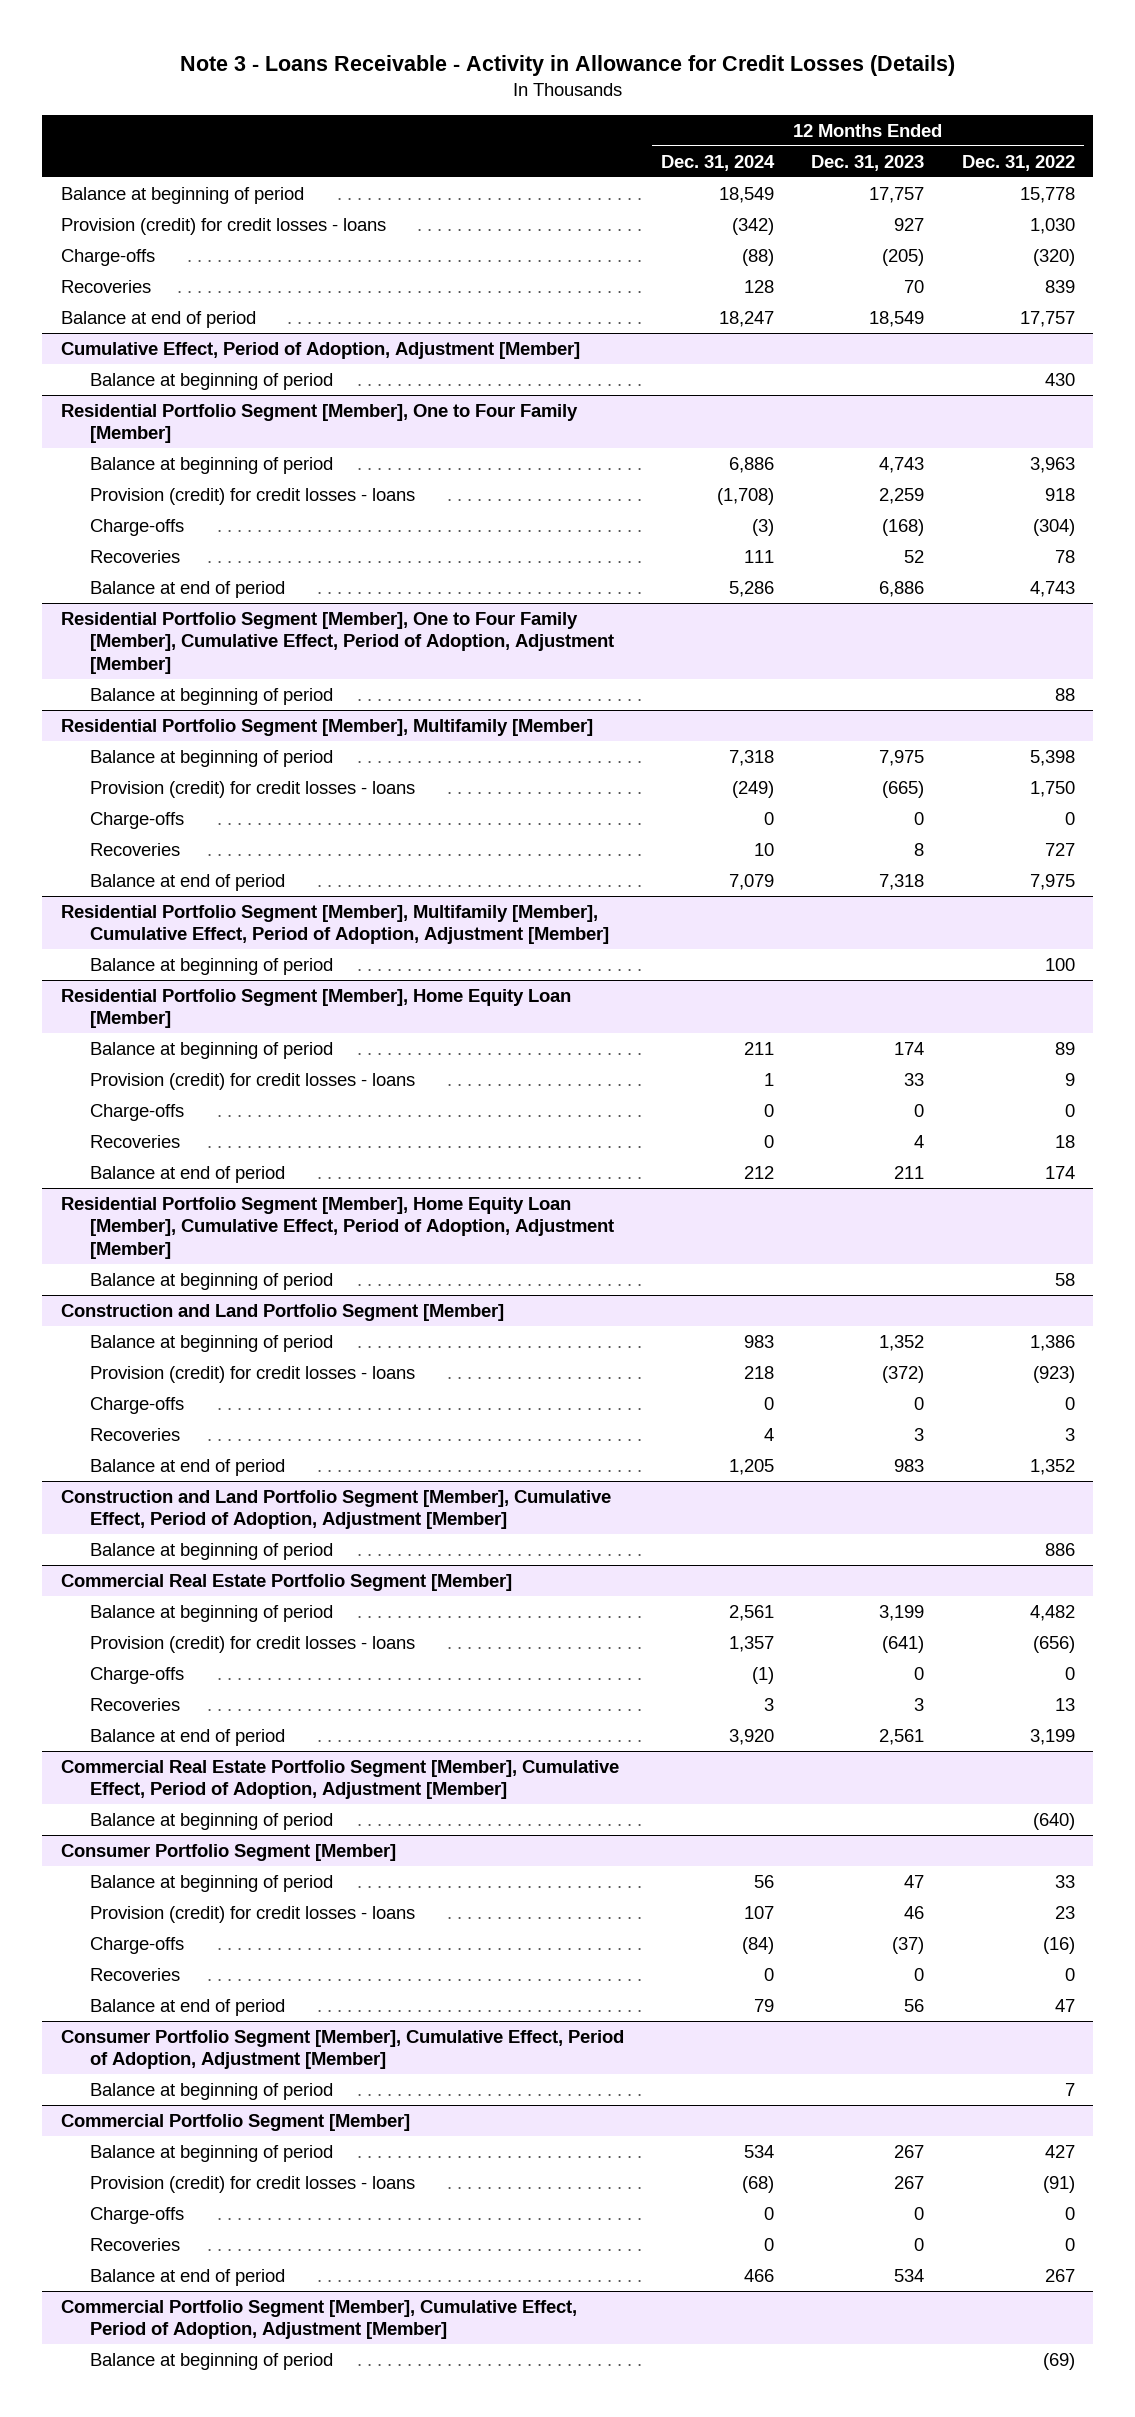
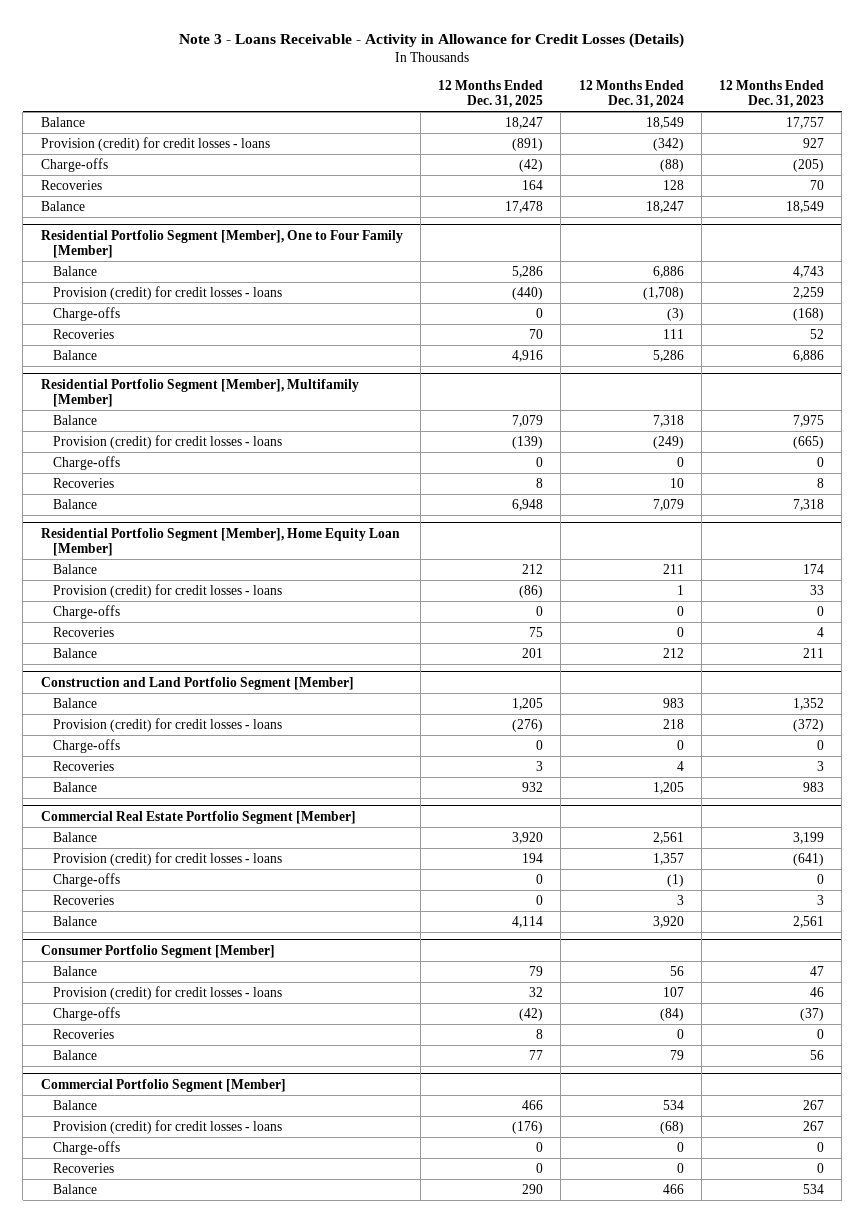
[961,154,1075,171] Dec. 31, 2022 -> none
none -> [438,79,544,109] 12 Months Ended Dec. 31, 2025
[60,186,304,204] Balance at beginning of period -> [40,116,85,127] Balance
[60,341,580,359] Cumulative Effect, Period of Adoption, Adjustment [Member] -> none
[90,372,334,390] Balance at beginning of period -> none
[60,310,256,328] Balance at end of period -> [40,200,85,211] Balance
[90,456,334,474] Balance at beginning of period -> [53,265,98,276] Balance
[60,611,615,674] Residential Portfolio Segment [Member], One to Four Family [Member], Cumulative Effect, Period of Adoption, Adjustment [Member] -> none
[90,687,334,705] Balance at beginning of period -> none
[90,580,286,598] Balance at end of period -> [53,349,98,360] Balance
[90,749,334,767] Balance at beginning of period -> [53,414,98,425] Balance
[60,904,610,945] Residential Portfolio Segment [Member], Multifamily [Member], Cumulative Effect, Period of Adoption, Adjustment [Member] -> none
[90,957,334,975] Balance at beginning of period -> none
[90,873,286,891] Balance at end of period -> [53,498,98,509] Balance
[90,1041,334,1059] Balance at beginning of period -> [53,563,98,574] Balance
[60,1196,615,1259] Residential Portfolio Segment [Member], Home Equity Loan [Member], Cumulative Effect, Period of Adoption, Adjustment [Member] -> none
[90,1272,334,1290] Balance at beginning of period -> none
[90,1165,286,1183] Balance at end of period -> [53,647,98,658] Balance
[90,1334,334,1352] Balance at beginning of period -> [53,697,98,708] Balance
[60,1489,611,1530] Construction and Land Portfolio Segment [Member], Cumulative Effect, Period of Adoption, Adjustment [Member] -> none
[90,1542,334,1560] Balance at beginning of period -> none
[90,1458,286,1476] Balance at end of period -> [53,781,98,792] Balance
[90,1604,334,1622] Balance at beginning of period -> [53,831,98,842] Balance
[60,1759,619,1800] Commercial Real Estate Portfolio Segment [Member], Cumulative Effect, Period of Adoption, Adjustment [Member] -> none
[90,1812,334,1830] Balance at beginning of period -> none
[90,1728,286,1746] Balance at end of period -> [53,915,98,926] Balance
[90,1874,334,1892] Balance at beginning of period -> [53,965,98,976] Balance
[60,2029,624,2070] Consumer Portfolio Segment [Member], Cumulative Effect, Period of Adoption, Adjustment [Member] -> none
[90,2082,334,2100] Balance at beginning of period -> none
[90,1998,286,2016] Balance at end of period -> [53,1049,98,1060] Balance
[90,2144,334,2162] Balance at beginning of period -> [53,1099,98,1110] Balance
[60,2299,577,2340] Commercial Portfolio Segment [Member], Cumulative Effect, Period of Adoption, Adjustment [Member] -> none
[90,2352,334,2370] Balance at beginning of period -> none
[90,2268,286,2286] Balance at end of period -> [53,1183,98,1194] Balance

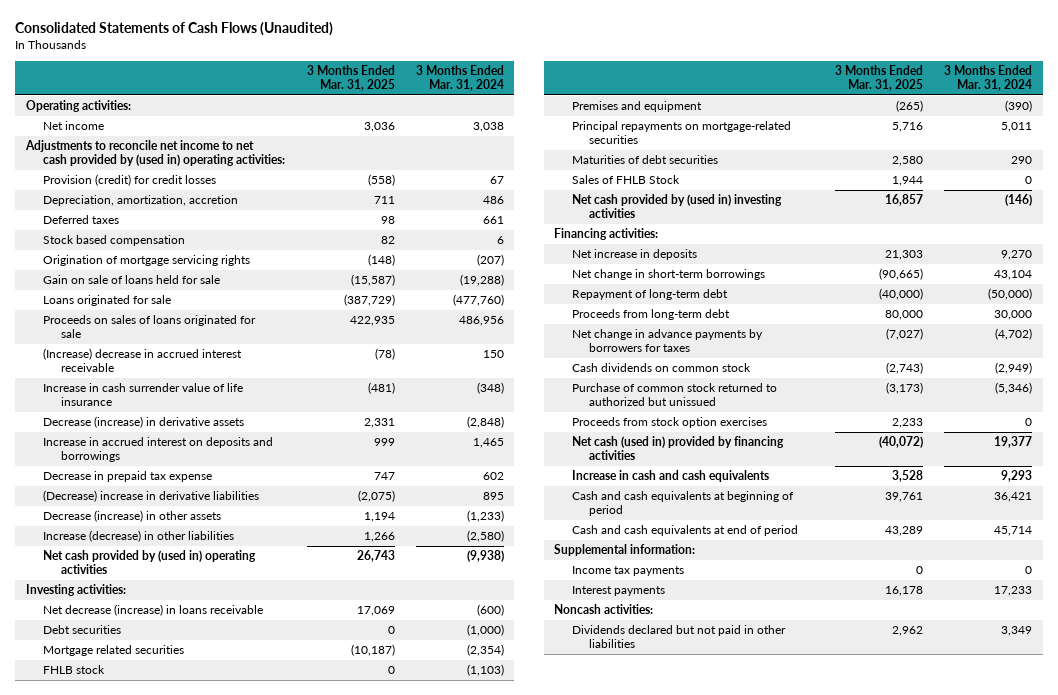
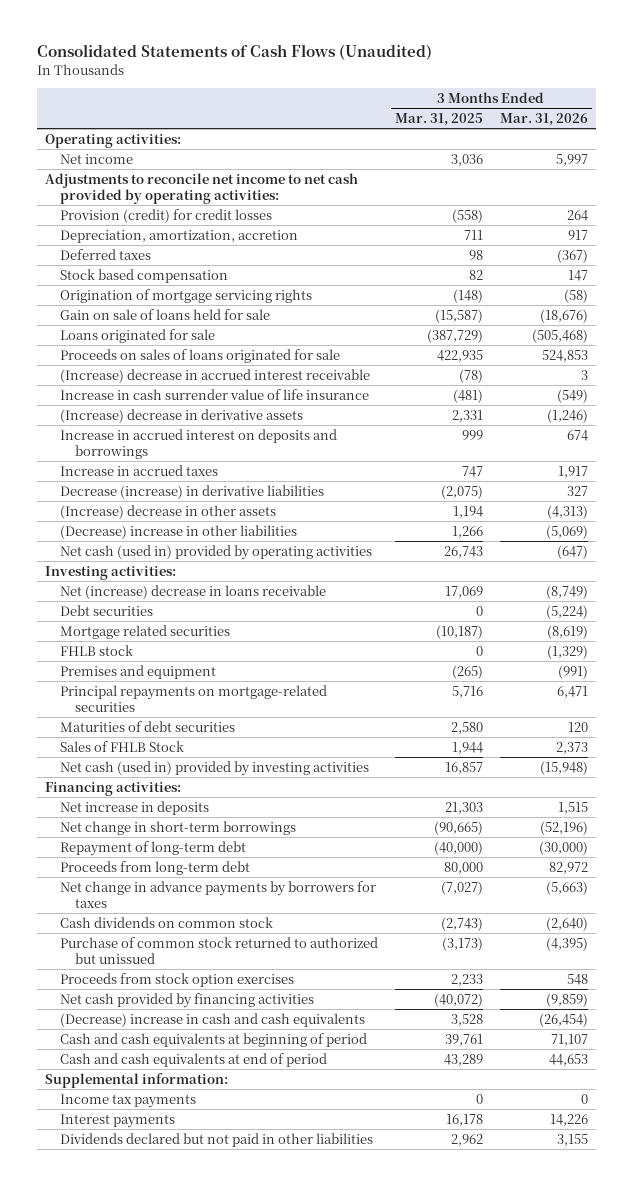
[415,65,504,92] 3 Months Ended Mar. 31, 2024 -> none
none -> [499,112,588,126] Mar. 31, 2026
[24,140,286,167] Adjustments to reconcile net income to net cash provided by (used in) operating activities: -> [45,172,359,204] Adjustments to reconcile net income to net cash provided by operating activities:
[43,416,245,429] Decrease (increase) in derivative assets -> [60,408,304,423] (Increase) decrease in derivative assets
[43,471,213,483] Decrease in prepaid tax expense -> [60,464,219,476] Increase in accrued taxes
[43,490,260,503] (Decrease) increase in derivative liabilities -> [60,484,325,499] Decrease (increase) in derivative liabilities
[43,510,222,523] Decrease (increase) in other assets -> [60,504,277,519] (Increase) decrease in other assets
[43,530,235,543] Increase (decrease) in other liabilities -> [60,524,298,539] (Decrease) increase in other liabilities
[43,550,257,575] Net cash provided by (used in) operating activities -> [60,544,373,560] Net cash (used in) provided by operating activities
[43,604,264,617] Net decrease (increase) in loans receivable -> [60,584,327,599] Net (increase) decrease in loans receivable
[571,194,782,219] Net cash provided by (used in) investing activities -> [60,760,370,776] Net cash (used in) provided by investing activities
[571,436,784,461] Net cash (used in) provided by financing activities -> [60,992,315,1008] Net cash provided by financing activities
[571,470,769,483] Increase in cash and cash equivalents -> [60,1012,366,1027] (Decrease) increase in cash and cash equivalents
[554,604,654,615] Noncash activities: -> none

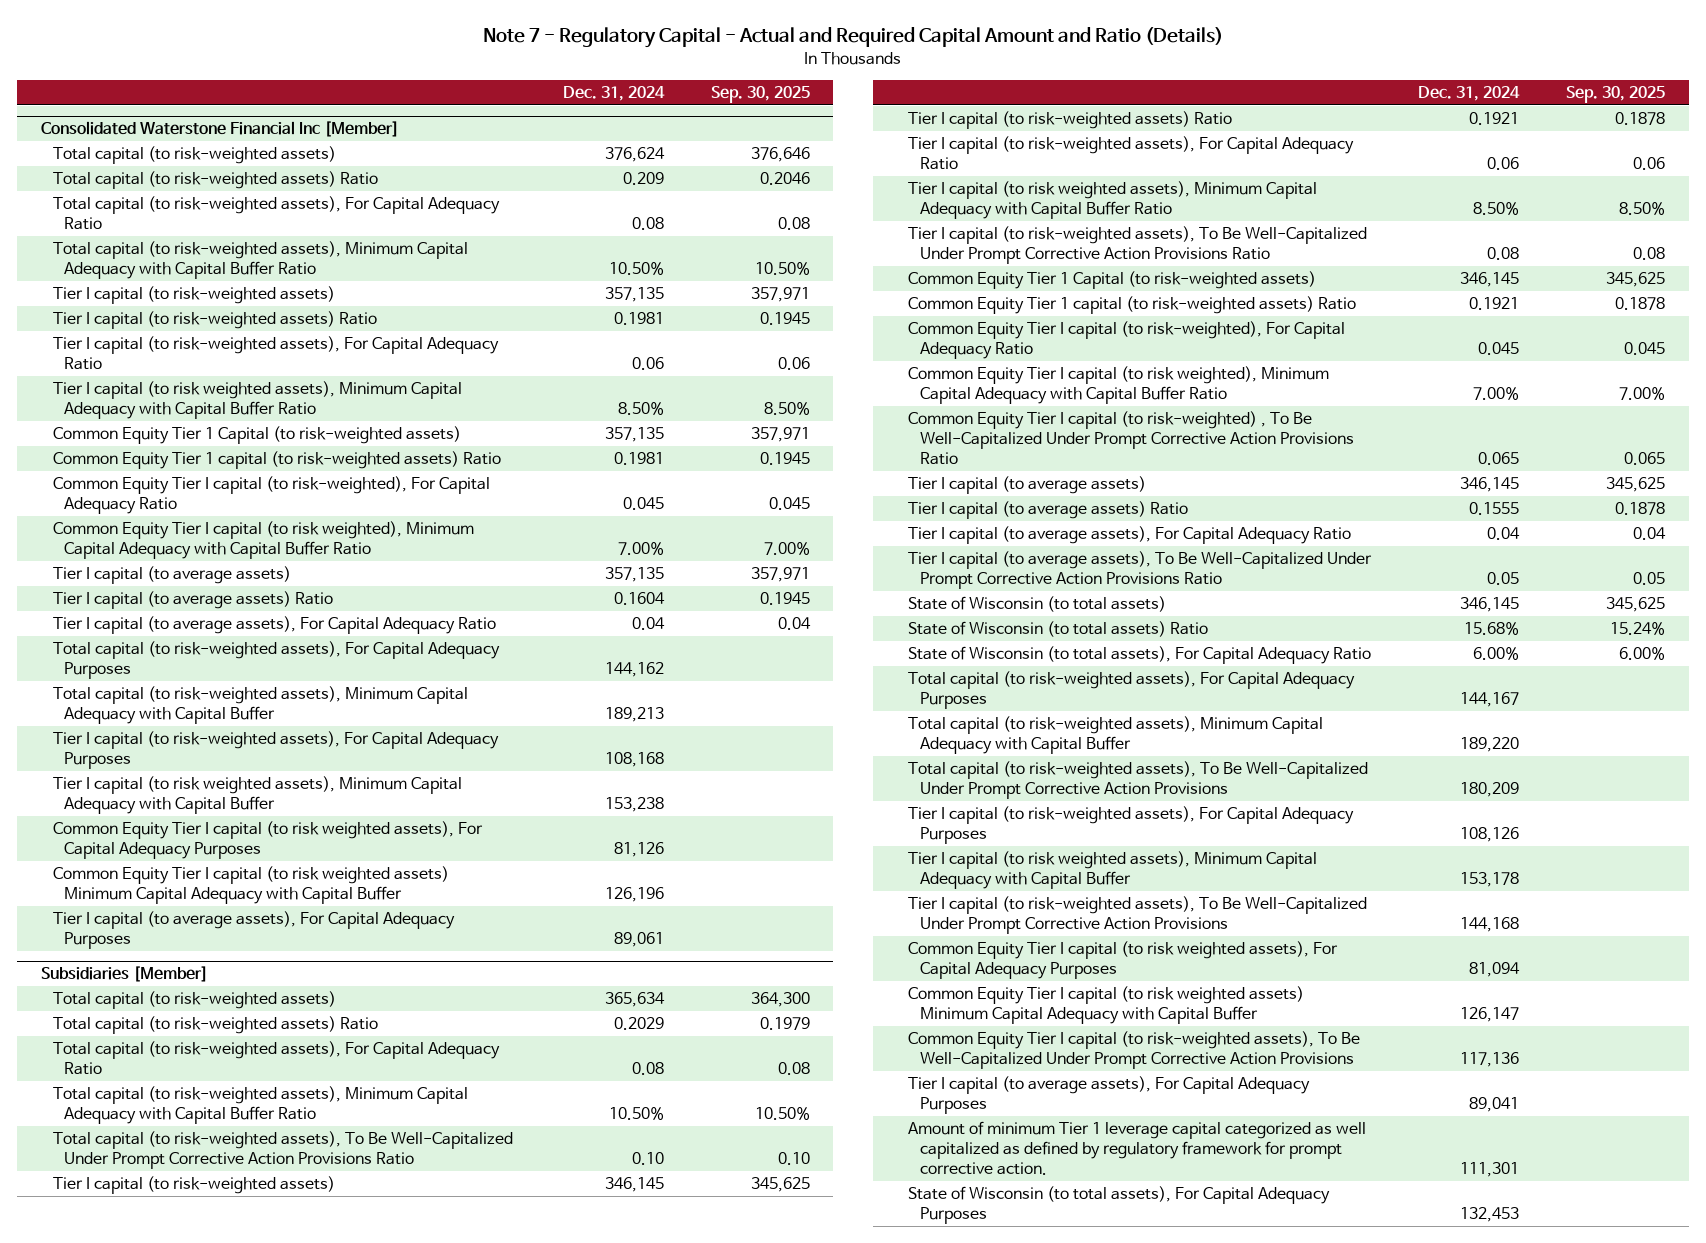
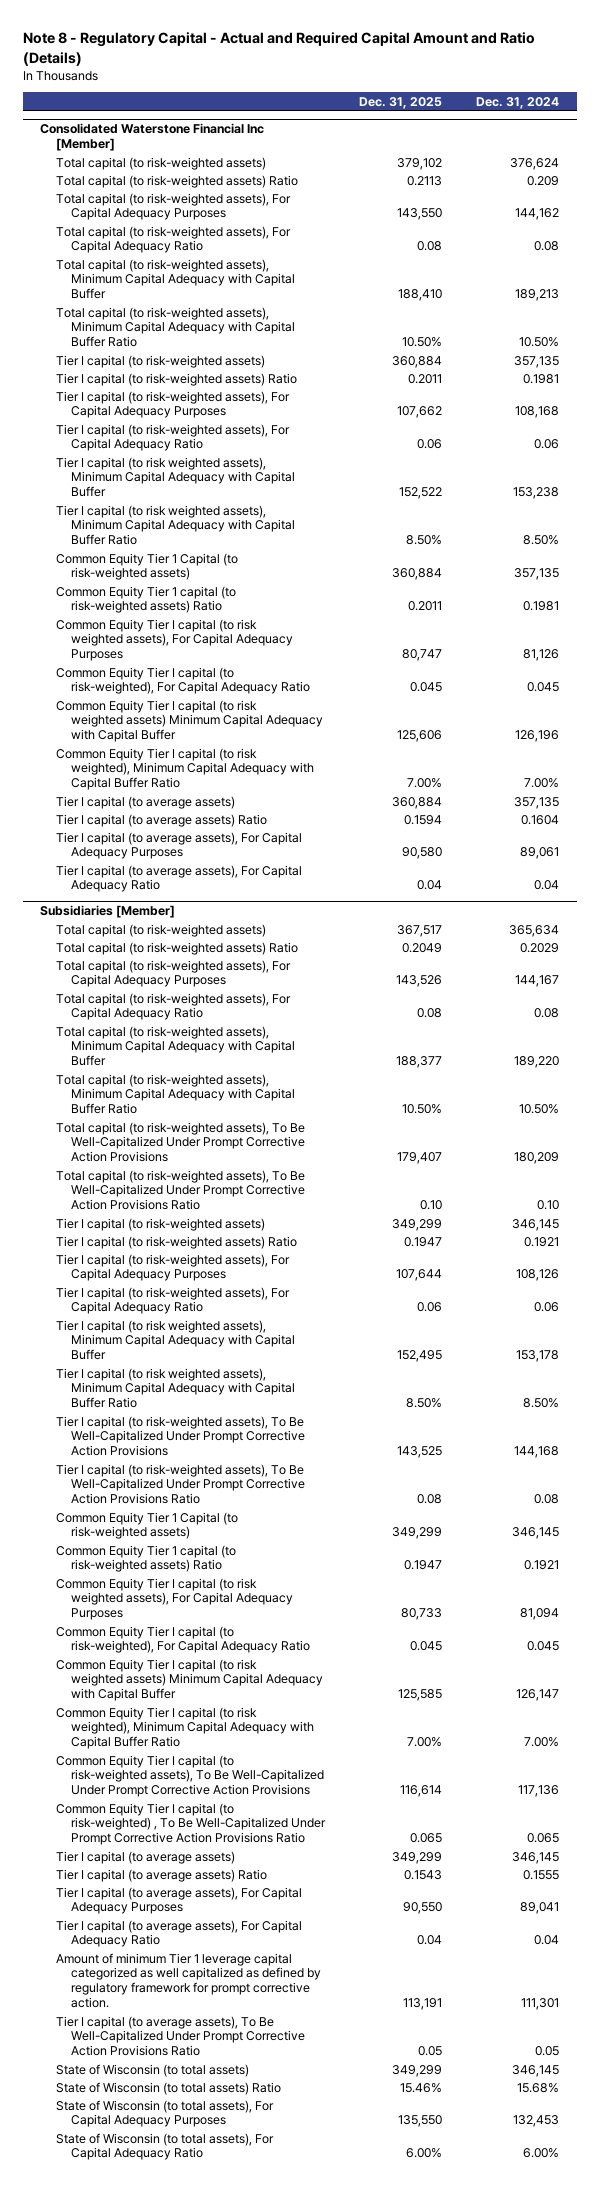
[483,27,1224,49] Note 7 - Regulatory Capital - Actual and Required Capital Amount and Ratio (Details) -> [23,31,536,66] Note 8 - Regulatory Capital - Actual and Required Capital Amount and Ratio (Details)
[710,86,810,104] Sep. 30, 2025 -> none
none -> [359,97,443,110] Dec. 31, 2025
[52,641,500,680] Total capital (to risk-weighted assets), For Capital Adequacy Purposes -> [55,192,291,221] Total capital (to risk-weighted assets), For Capital Adequacy Purposes
[52,686,468,725] Total capital (to risk-weighted assets), Minimum Capital Adequacy with Capital Buffer -> [55,258,295,300] Total capital (to risk-weighted assets), Minimum Capital Adequacy with Capital Buffer
[52,731,499,770] Tier I capital (to risk-weighted assets), For Capital Adequacy Purposes -> [55,390,290,419] Tier I capital (to risk-weighted assets), For Capital Adequacy Purposes
[52,776,462,815] Tier I capital (to risk weighted assets), Minimum Capital Adequacy with Capital Buffer -> [55,456,295,498] Tier I capital (to risk weighted assets), Minimum Capital Adequacy with Capital Buffer
[52,821,483,860] Common Equity Tier I capital (to risk weighted assets), For Capital Adequacy Purposes -> [55,618,293,662] Common Equity Tier I capital (to risk weighted assets), For Capital Adequacy Purposes
[52,866,449,905] Common Equity Tier I capital (to risk weighted assets) Minimum Capital Adequacy with Capital Buffer -> [55,699,323,743] Common Equity Tier I capital (to risk weighted assets) Minimum Capital Adequacy with Capital Buffer
[52,616,496,635] Tier I capital (to average assets), For Capital Adequacy Ratio -> [55,864,302,893] Tier I capital (to average assets), For Capital Adequacy Ratio
[908,671,1356,710] Total capital (to risk-weighted assets), For Capital Adequacy Purposes -> [55,959,291,988] Total capital (to risk-weighted assets), For Capital Adequacy Purposes
[908,716,1324,755] Total capital (to risk-weighted assets), Minimum Capital Adequacy with Capital Buffer -> [55,1025,295,1067] Total capital (to risk-weighted assets), Minimum Capital Adequacy with Capital Buffer
[908,761,1369,800] Total capital (to risk-weighted assets), To Be Well-Capitalized Under Prompt Corrective Action Provisions -> [55,1121,305,1163] Total capital (to risk-weighted assets), To Be Well-Capitalized Under Prompt Corrective Action Provisions
[908,806,1355,845] Tier I capital (to risk-weighted assets), For Capital Adequacy Purposes -> [55,1253,290,1282] Tier I capital (to risk-weighted assets), For Capital Adequacy Purposes
[908,851,1318,890] Tier I capital (to risk weighted assets), Minimum Capital Adequacy with Capital Buffer -> [55,1319,295,1361] Tier I capital (to risk weighted assets), Minimum Capital Adequacy with Capital Buffer
[908,896,1368,935] Tier I capital (to risk-weighted assets), To Be Well-Capitalized Under Prompt Corrective Action Provisions -> [55,1415,305,1457] Tier I capital (to risk-weighted assets), To Be Well-Capitalized Under Prompt Corrective Action Provisions
[908,941,1339,980] Common Equity Tier I capital (to risk weighted assets), For Capital Adequacy Purposes -> [55,1577,293,1621] Common Equity Tier I capital (to risk weighted assets), For Capital Adequacy Purposes
[908,986,1305,1025] Common Equity Tier I capital (to risk weighted assets) Minimum Capital Adequacy with Capital Buffer -> [55,1658,323,1702] Common Equity Tier I capital (to risk weighted assets) Minimum Capital Adequacy with Capital Buffer
[908,1031,1361,1070] Common Equity Tier I capital (to risk-weighted assets), To Be Well-Capitalized Under Prompt Corrective Action Provisions -> [55,1754,324,1798] Common Equity Tier I capital (to risk-weighted assets), To Be Well-Capitalized Under Prompt Corrective Action Provisions
[908,1076,1311,1115] Tier I capital (to average assets), For Capital Adequacy Purposes -> [55,1886,302,1915] Tier I capital (to average assets), For Capital Adequacy Purposes
[908,1121,1367,1176] Amount of minimum Tier 1 leverage capital categorized as well capitalized as defined by regulatory framework for prompt corrective action. -> [55,1952,321,2008] Amount of minimum Tier 1 leverage capital categorized as well capitalized as defined by regulatory framework for prompt corrective action.
[908,646,1372,665] State of Wisconsin (to total assets), For Capital Adequacy Ratio -> [55,2132,274,2161] State of Wisconsin (to total assets), For Capital Adequacy Ratio

